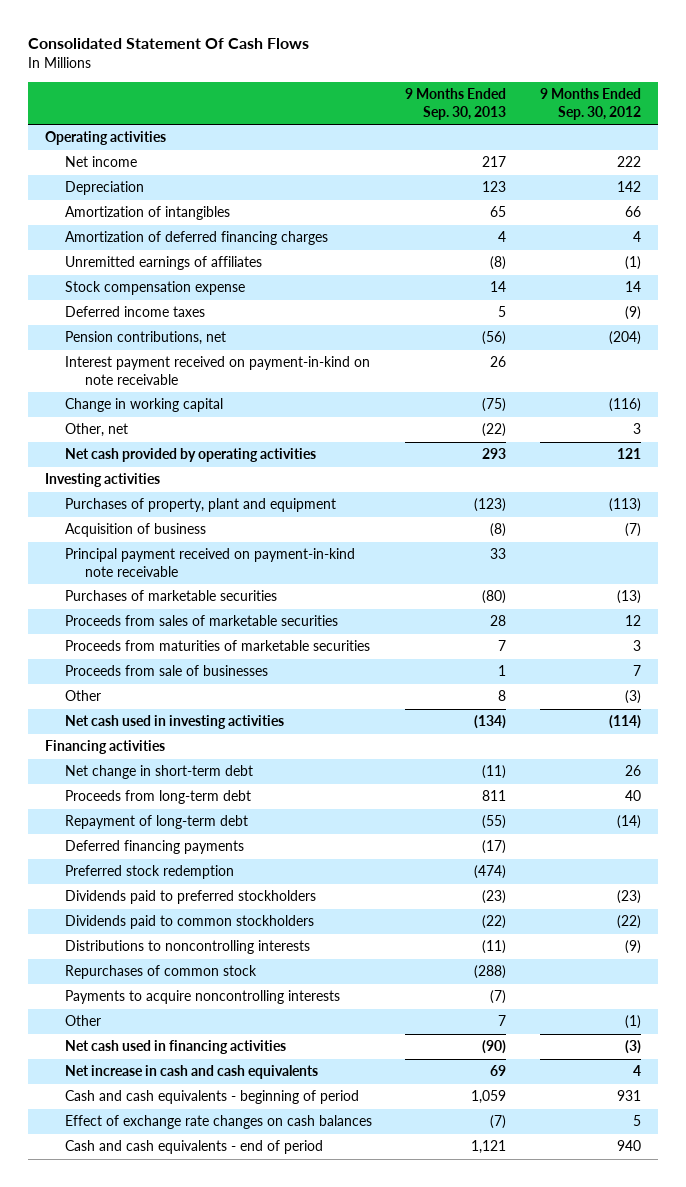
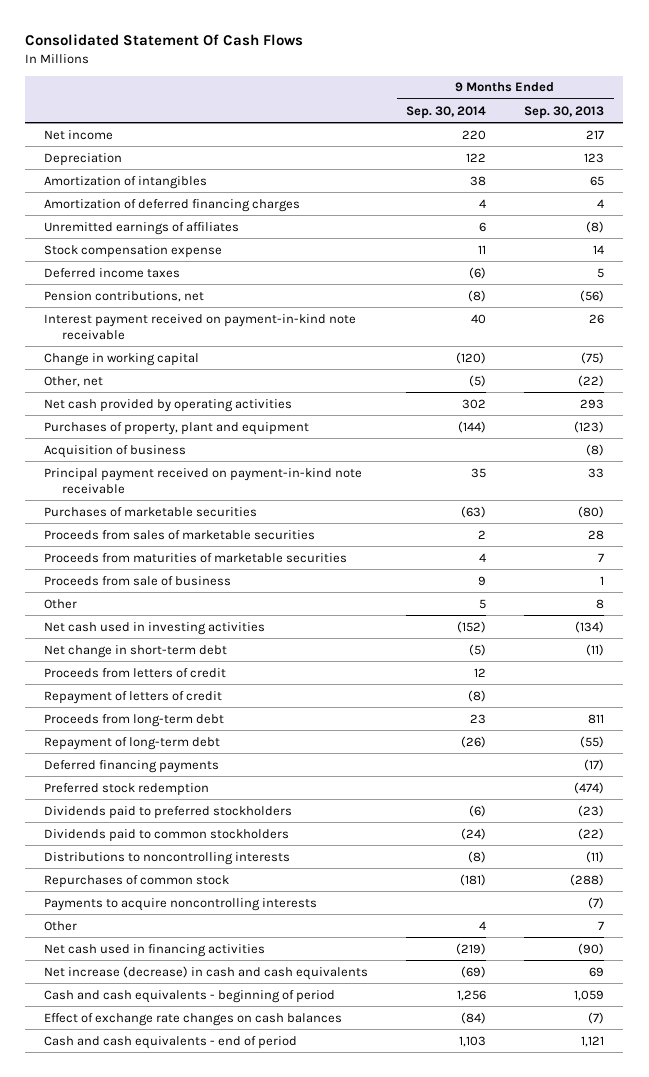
[540,88,642,121] 9 Months Ended Sep. 30, 2012 -> none
none -> [406,105,487,119] Sep. 30, 2014
[44,131,166,146] Operating activities -> none
[64,356,370,385] Interest payment received on payment-in-kind on note receivable -> [44,313,357,340] Interest payment received on payment-in-kind note receivable
[44,473,160,488] Investing activities -> none
[64,665,268,677] Proceeds from sale of businesses -> [44,575,232,586] Proceeds from sale of business
[44,740,165,755] Financing activities -> none
none -> [44,667,227,678] Proceeds from letters of credit
none -> [44,690,223,704] Repayment of letters of credit
[64,1065,318,1080] Net increase in cash and cash equivalents -> [44,965,369,980] Net increase (decrease) in cash and cash equivalents

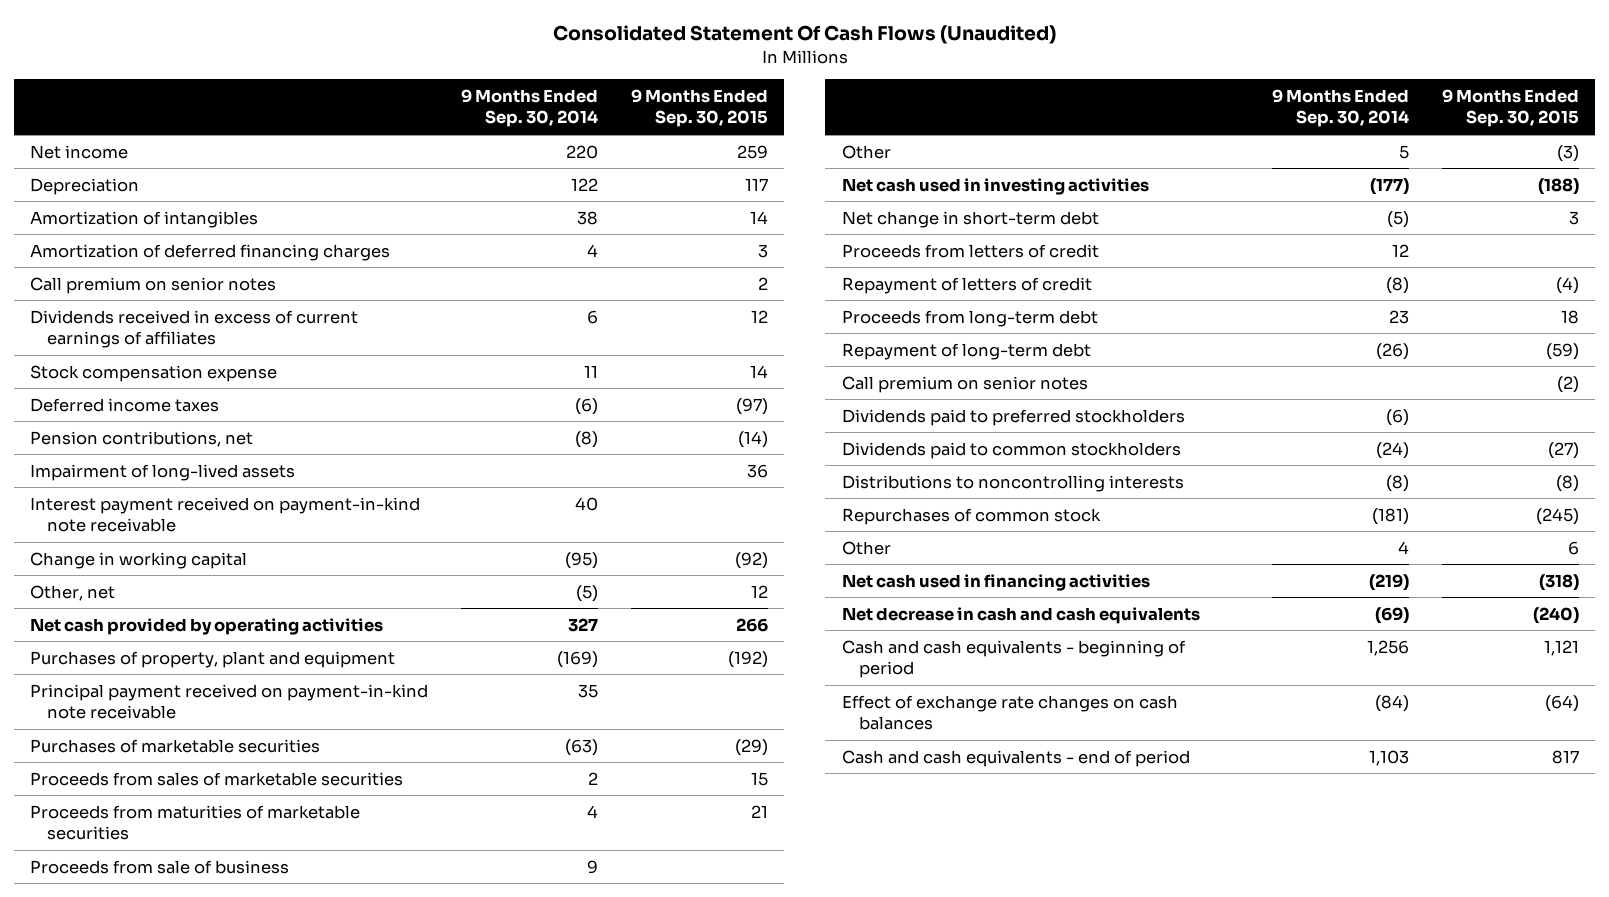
[25,34,304,47] Consolidated Statement Of Cash Flows -> [552,25,1056,45] Consolidated Statement Of Cash Flows (Unaudited)
[524,105,605,119] Sep. 30, 2013 -> none
none -> [630,89,768,128] 9 Months Ended Sep. 30, 2015
none -> [30,276,277,294] Call premium on senior notes
[44,221,240,235] Unremitted earnings of affiliates -> [30,309,359,349] Dividends received in excess of current earnings of affiliates
none -> [30,463,296,481] Impairment of long-lived assets
[456,351,487,364] (120) -> [565,551,599,569] (95)
[44,444,187,458] Acquisition of business -> none
[462,398,487,409] 302 -> [568,617,599,632] 327
[458,420,487,433] (144) -> [557,650,599,668] (169)
[457,620,487,633] (152) -> [1370,177,1410,195] (177)
[44,759,220,773] Deferred financing payments -> none
[44,782,210,796] Preferred stock redemption -> none
none -> [841,375,1088,393] Call premium on senior notes
[44,897,318,911] Payments to acquire noncontrolling interests -> none
[44,965,369,980] Net increase (decrease) in cash and cash equivalents -> [841,606,1200,624] Net decrease in cash and cash equivalents

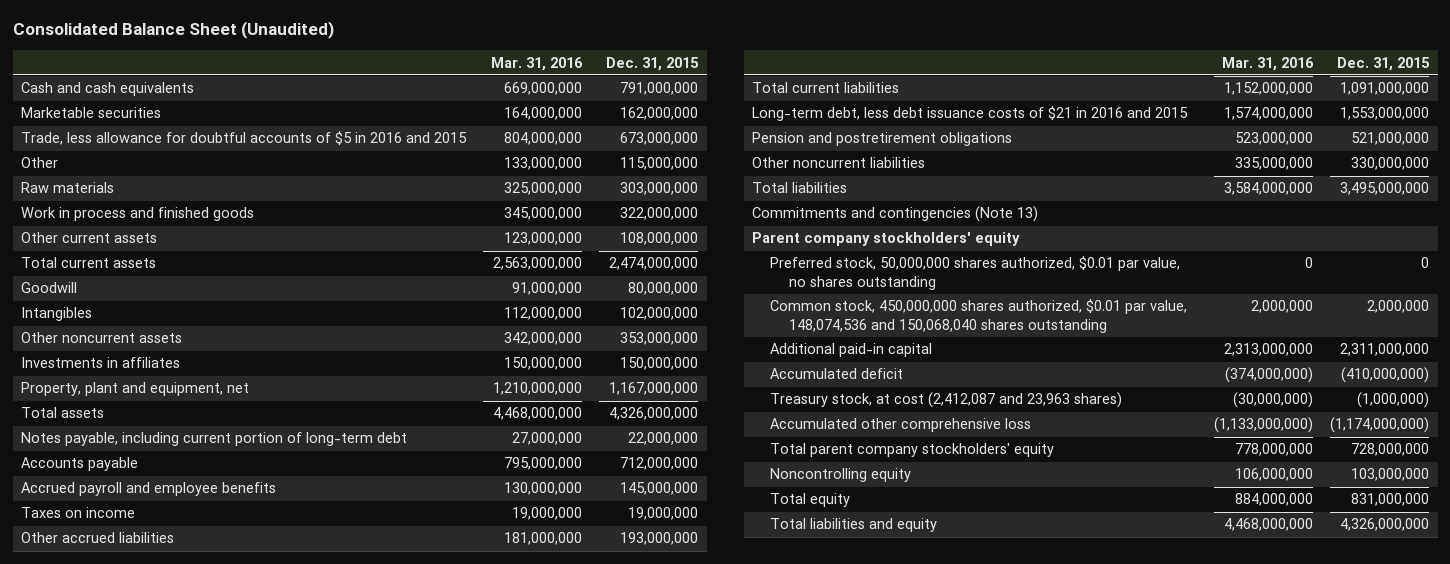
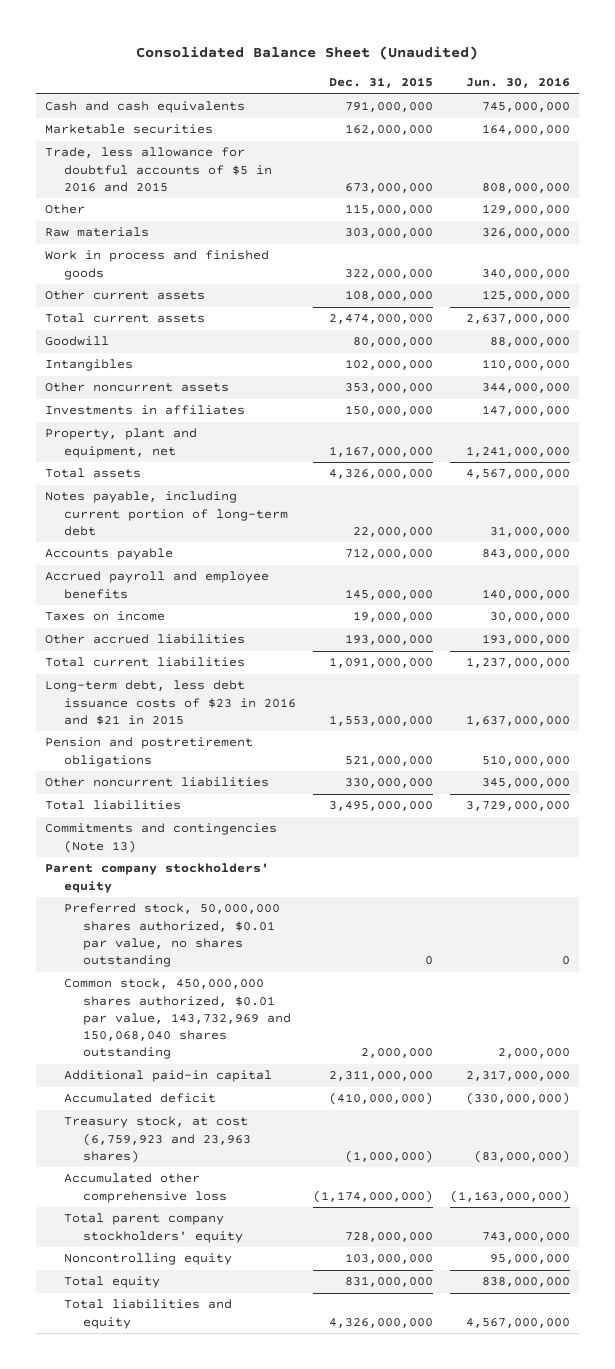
[491,56,584,71] Mar. 31, 2016 -> none
none -> [466,77,571,89] Jun. 30, 2016
[752,106,1189,122] Long-term debt, less debt issuance costs of $21 in 2016 and 2015 -> [44,680,296,725] Long-term debt, less debt issuance costs of $23 in 2016 and $21 in 2015
[770,299,1188,334] Common stock, 450,000,000 shares authorized, $0.01 par value, 148,074,536 and 150,068,040 shares outstanding -> [63,978,292,1060] Common stock, 450,000,000 shares authorized, $0.01 par value, 143,732,969 and 150,068,040 shares outstanding
[770,392,1123,409] Treasury stock, at cost (2,412,087 and 23,963 shares) -> [63,1116,252,1163] Treasury stock, at cost (6,759,923 and 23,963 shares)

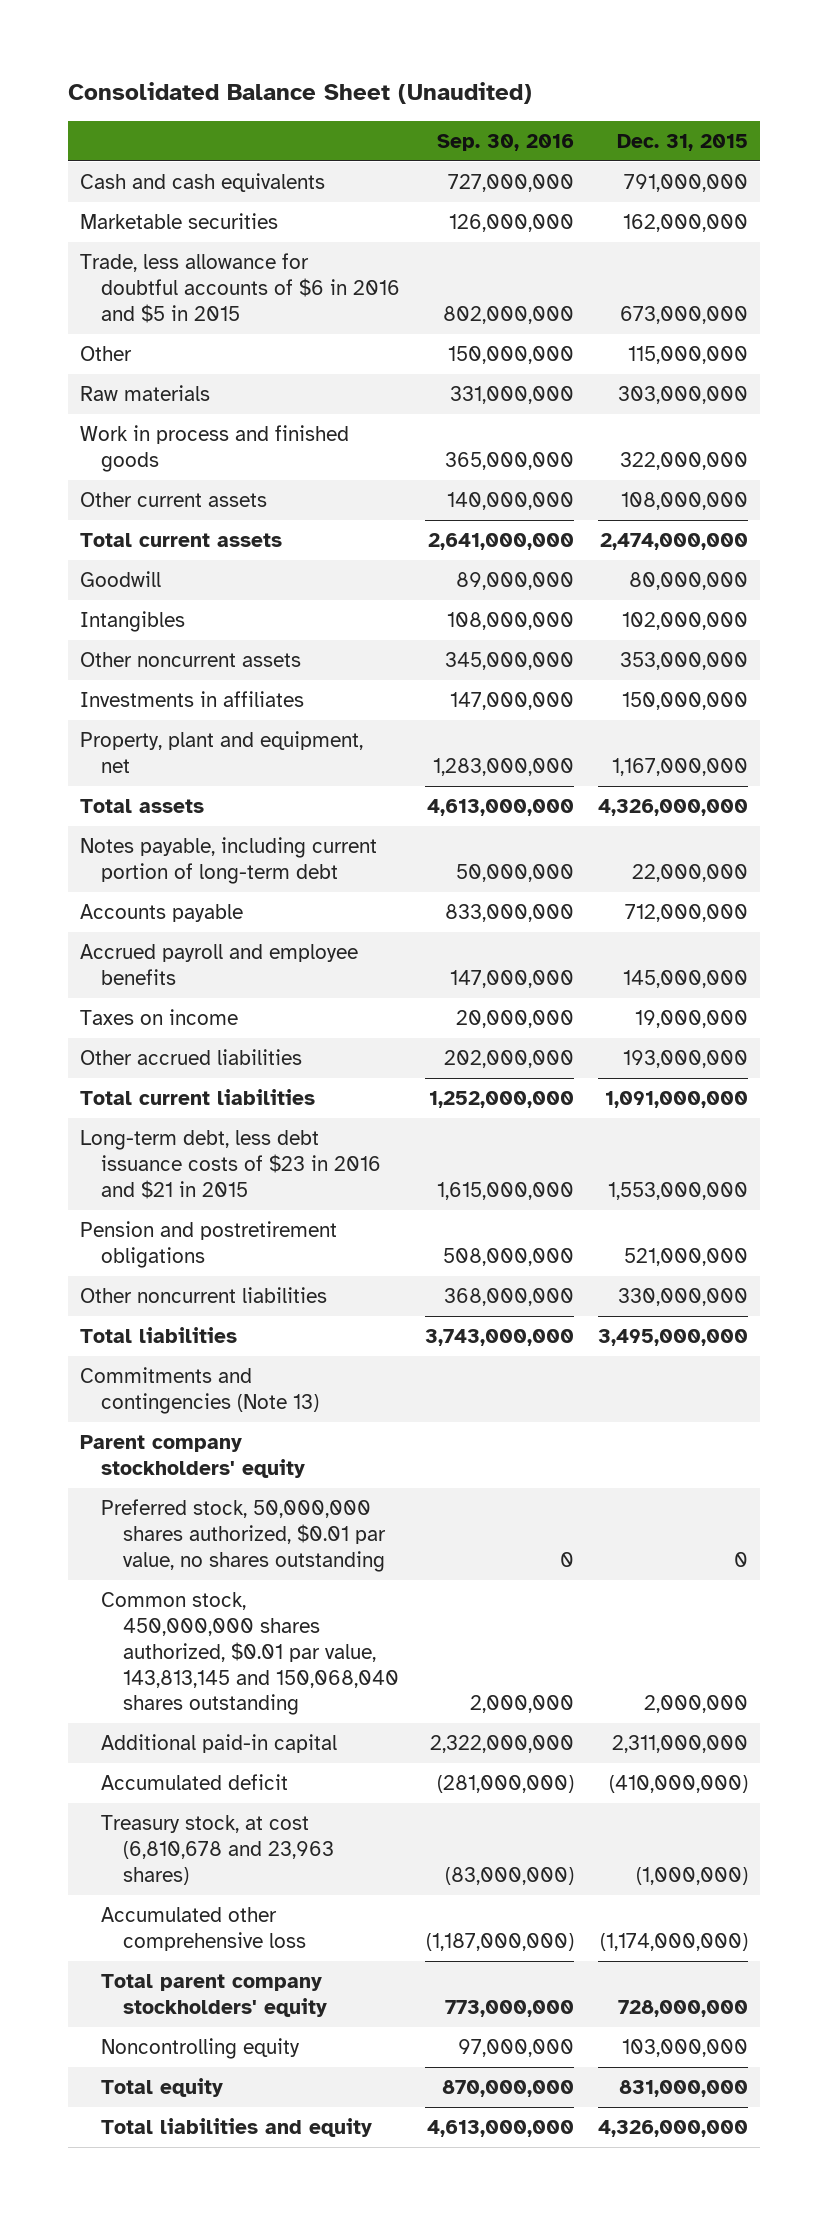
[466,77,571,89] Jun. 30, 2016 -> none
none -> [436,133,574,151] Sep. 30, 2016
[44,147,272,192] Trade, less allowance for doubtful accounts of $5 in 2016 and 2015 -> [80,253,401,323] Trade, less allowance for doubtful accounts of $6 in 2016 and $5 in 2015
[63,978,292,1060] Common stock, 450,000,000 shares authorized, $0.01 par value, 143,732,969 and 150,068,040 shares outstanding -> [101,1592,399,1716] Common stock, 450,000,000 shares authorized, $0.01 par value, 143,813,145 and 150,068,040 shares outstanding
[63,1116,252,1163] Treasury stock, at cost (6,759,923 and 23,963 shares) -> [101,1815,334,1885] Treasury stock, at cost (6,810,678 and 23,963 shares)

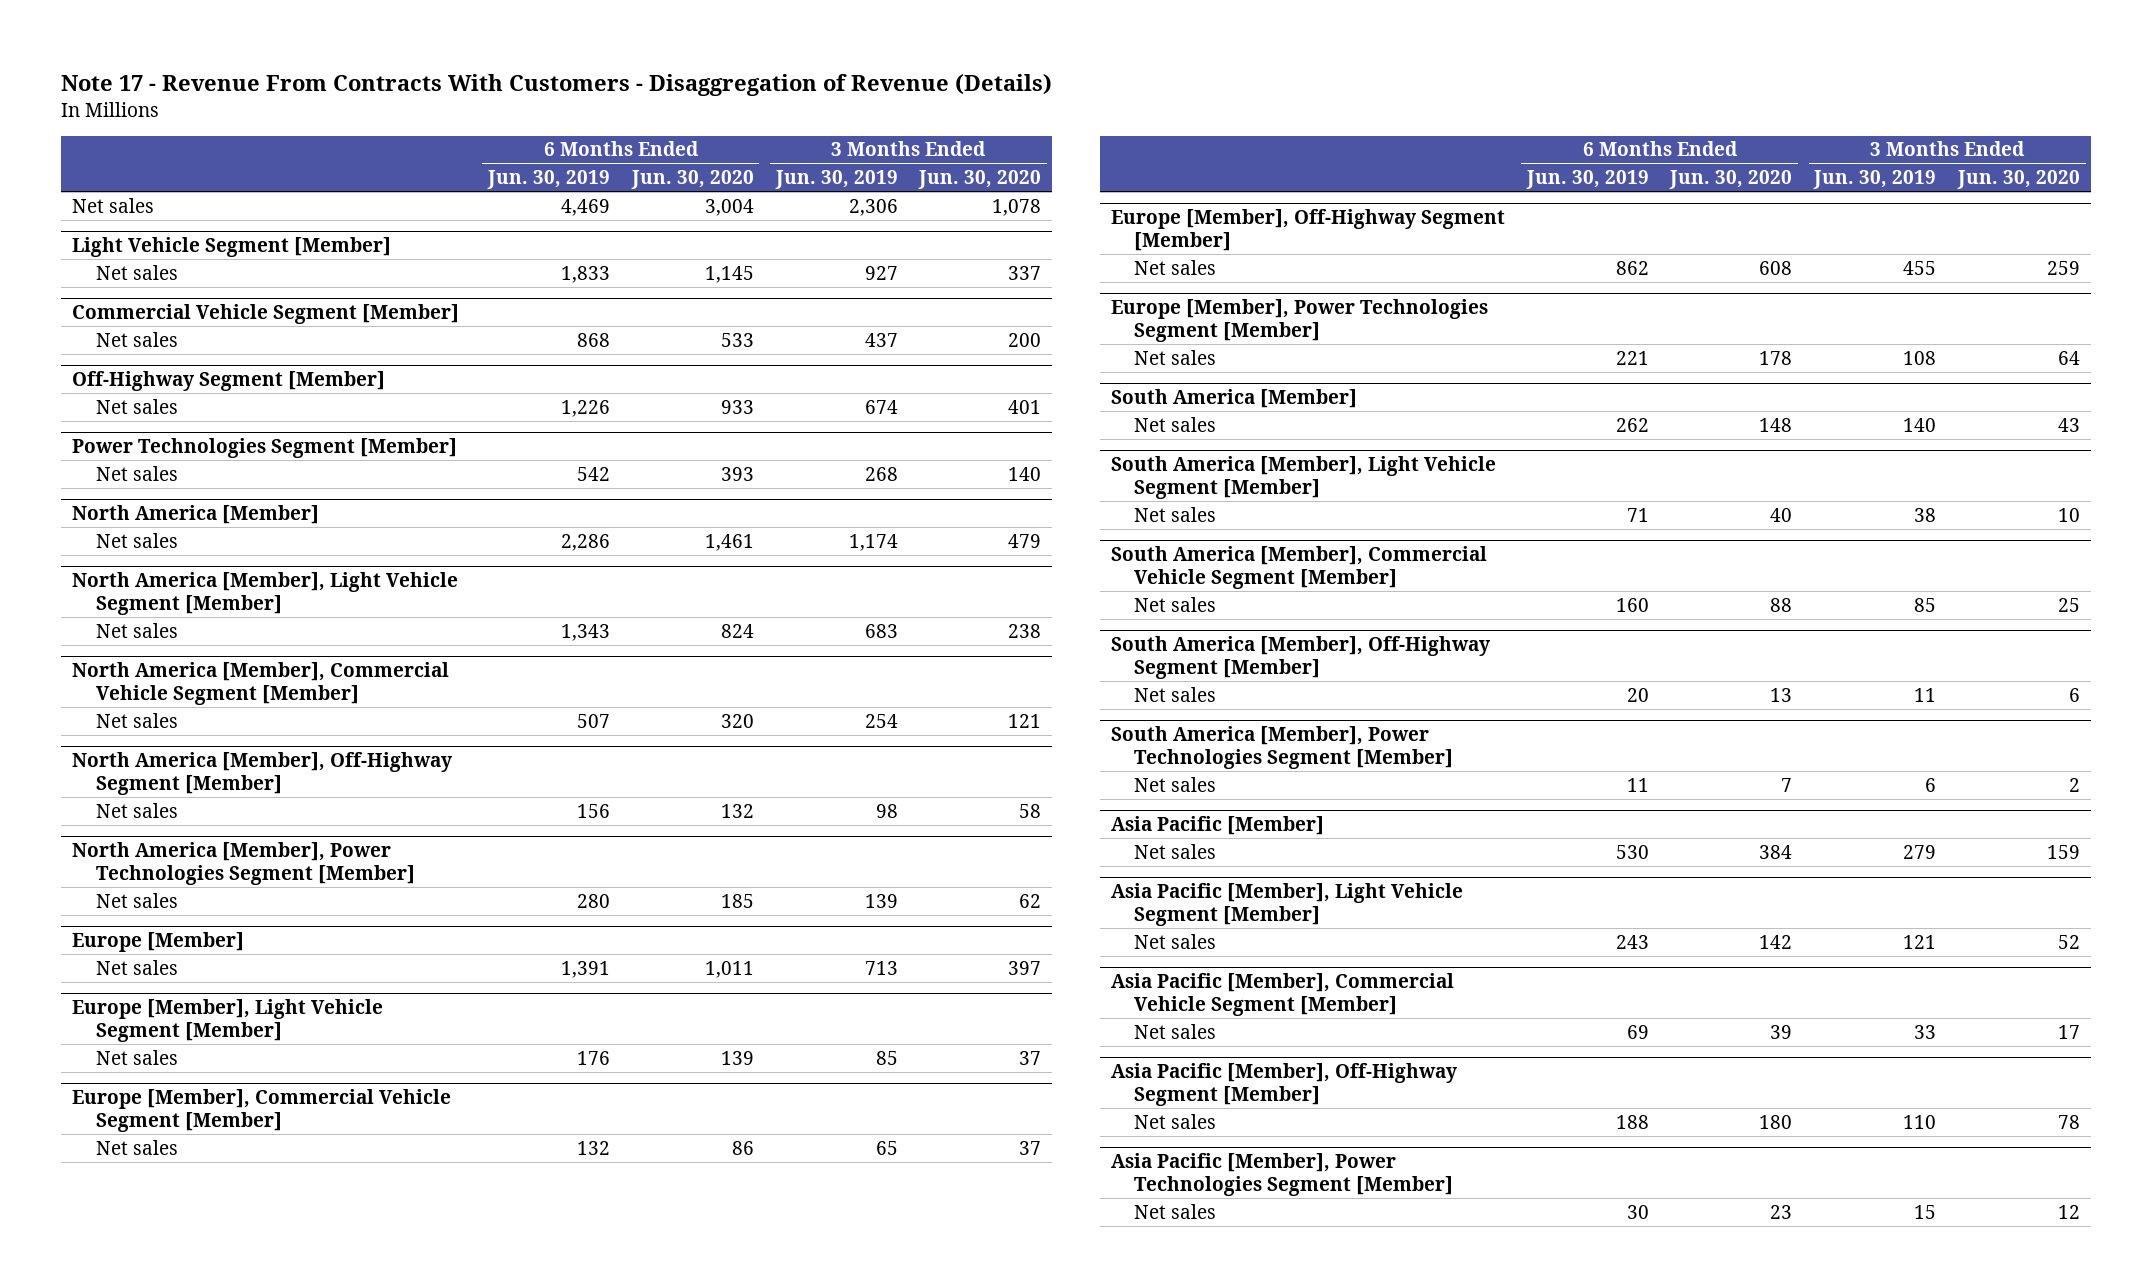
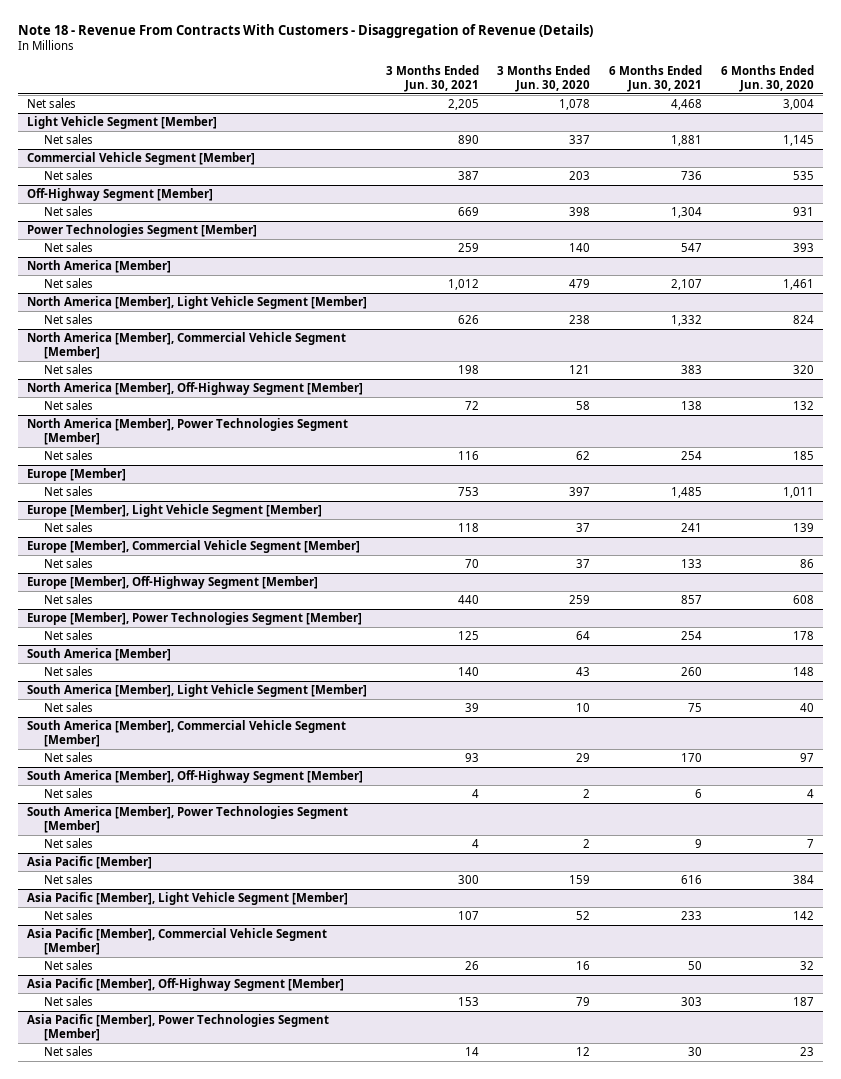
[61,73,1053,96] Note 17 - Revenue From Contracts With Customers - Disaggregation of Revenue (Details) -> [17,24,593,39] Note 18 - Revenue From Contracts With Customers - Disaggregation of Revenue (Details)
[486,170,610,190] Jun. 30, 2019 -> none
[774,170,898,190] Jun. 30, 2019 -> none
none -> [385,64,479,92] 3 Months Ended Jun. 30, 2021
none -> [608,64,702,92] 6 Months Ended Jun. 30, 2021
[720,332,754,347] 533 -> [792,171,814,181] 535
[1008,332,1042,347] 200 -> [569,171,591,181] 203
[720,399,754,414] 933 -> [792,207,814,217] 931
[1008,399,1042,414] 401 -> [569,207,591,217] 398
[1770,597,1793,612] 88 -> [799,753,814,763] 97
[2058,597,2081,612] 25 -> [576,753,591,763] 29
[1770,687,1793,702] 13 -> [806,789,814,799] 4
[2069,687,2081,702] 6 -> [583,789,591,799] 2
[1770,1024,1793,1039] 39 -> [799,961,814,971] 32
[2058,1024,2081,1039] 17 -> [576,961,591,971] 16
[1759,1114,1793,1129] 180 -> [792,997,814,1007] 187
[2058,1114,2081,1129] 78 -> [576,997,591,1007] 79

